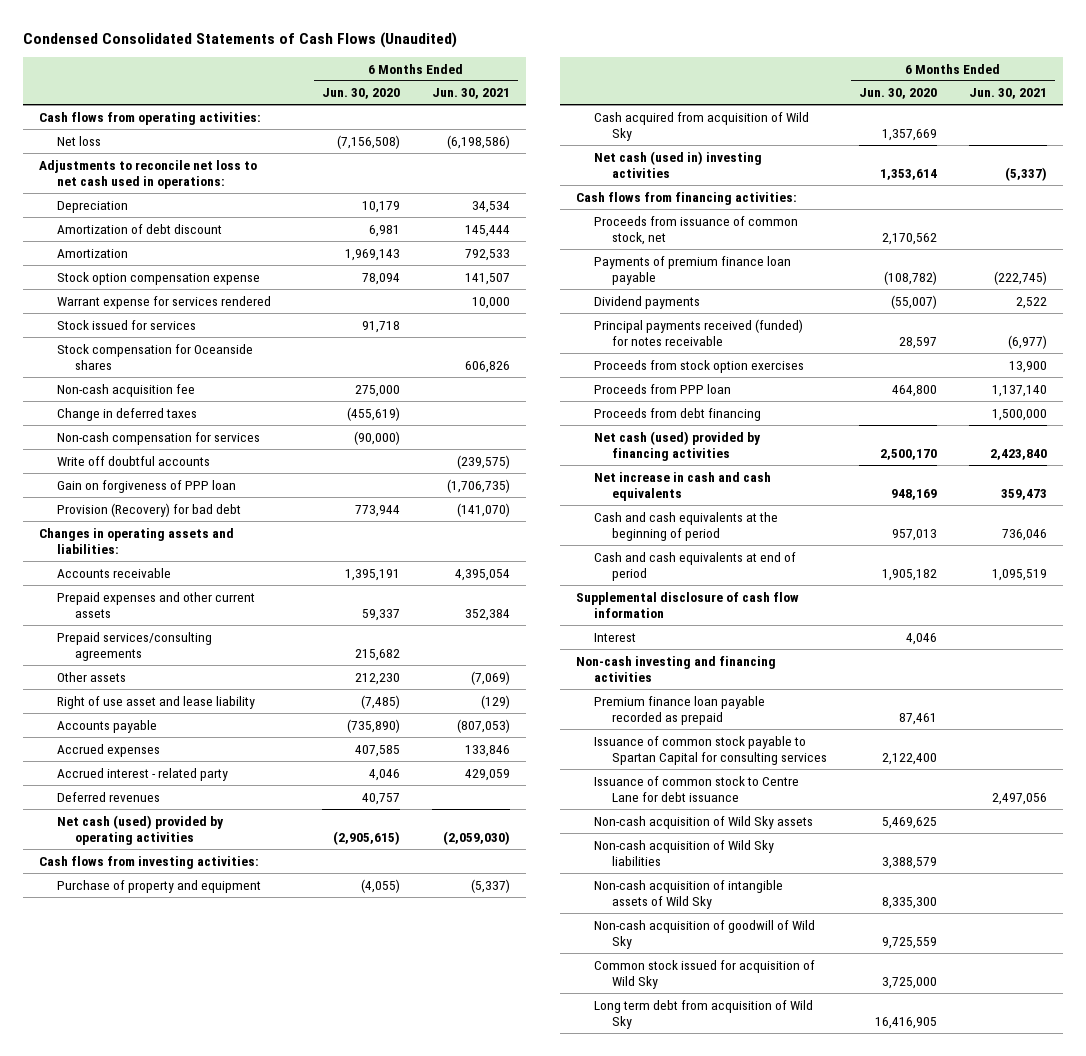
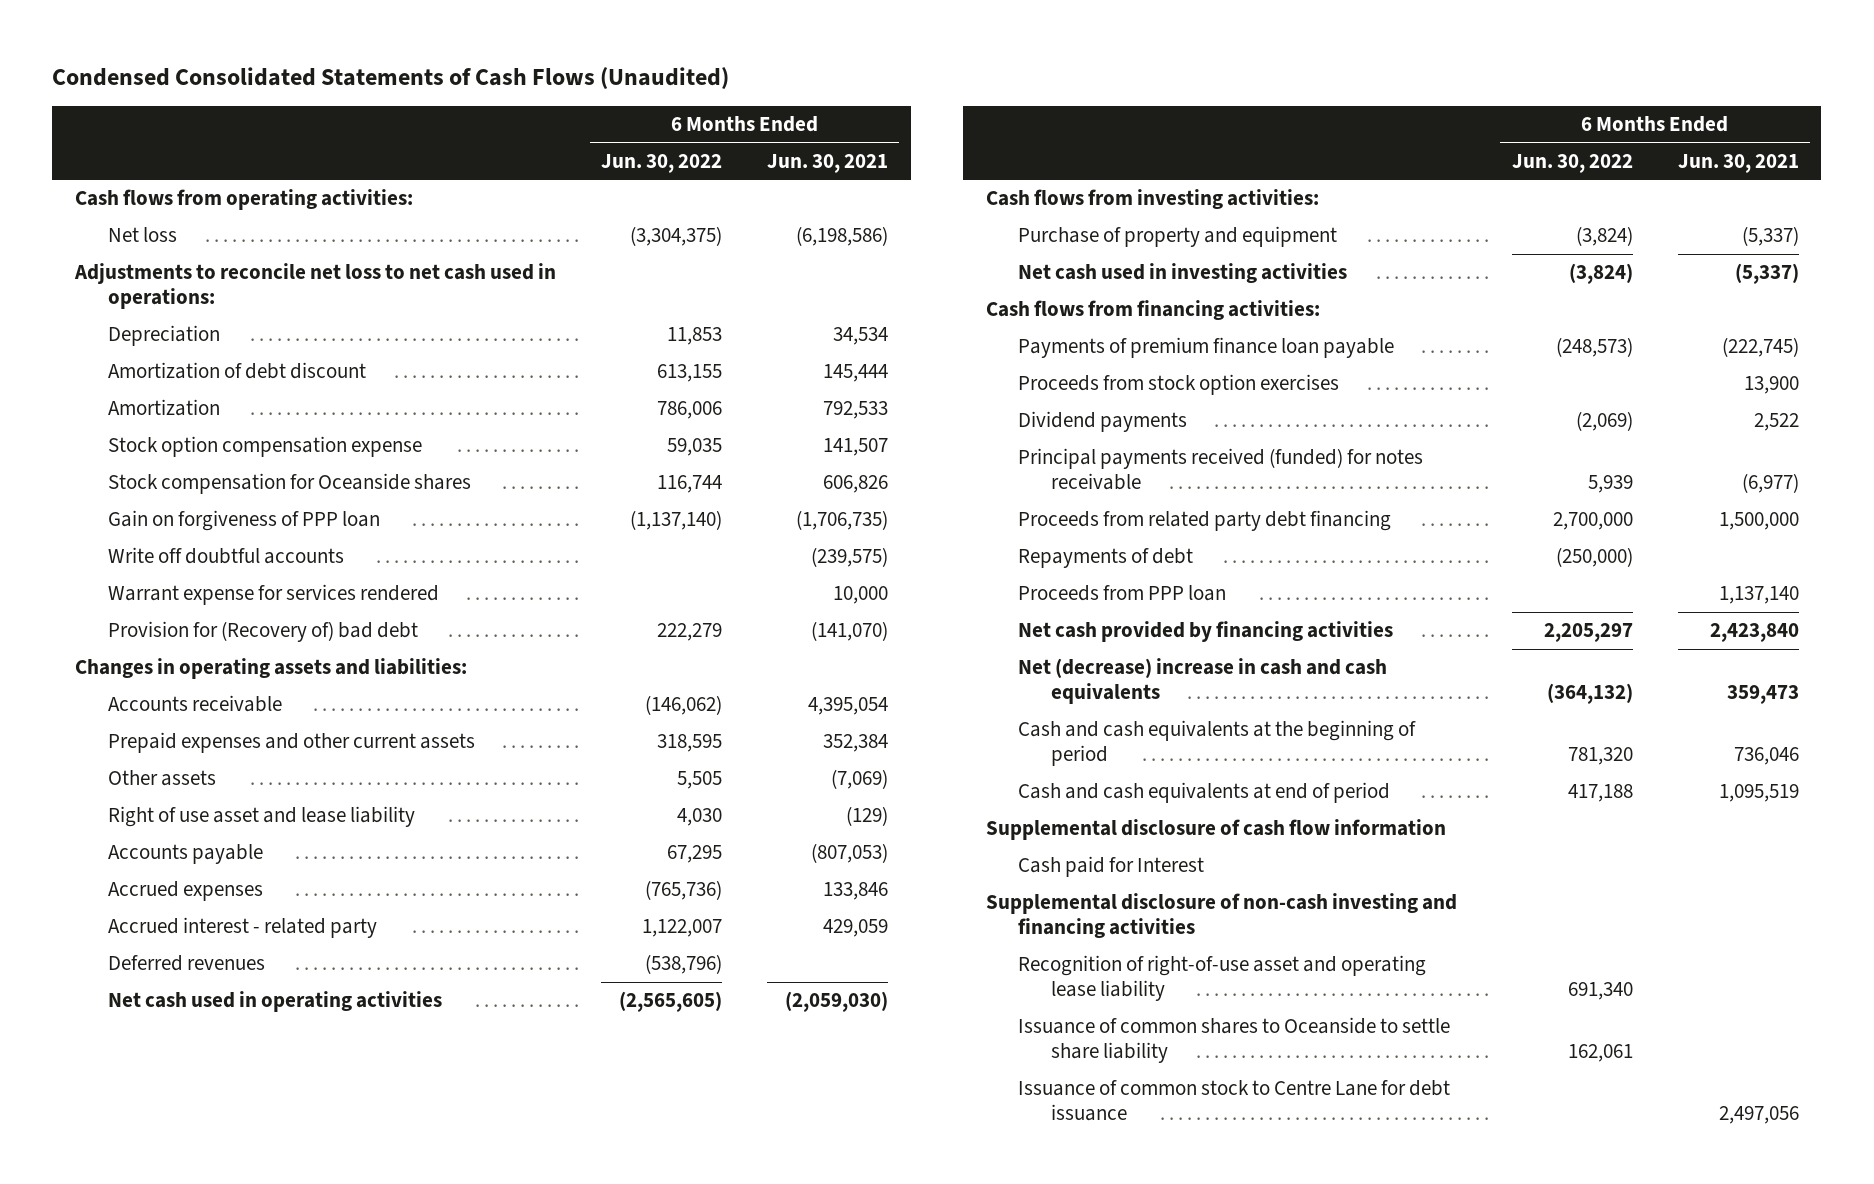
[322,88,401,100] Jun. 30, 2020 -> none
none -> [601,153,723,173] Jun. 30, 2022
[56,319,196,330] Stock issued for services -> none
[56,383,195,397] Non-cash acquisition fee -> none
[56,407,197,421] Change in deferred taxes -> none
[56,431,260,445] Non-cash compensation for services -> none
[56,455,210,466] Write off doubtful accounts -> [107,547,344,565] Write off doubtful accounts
[56,295,271,309] Warrant expense for services rendered -> [107,584,439,606] Warrant expense for services rendered
[56,502,241,517] Provision (Recovery) for bad debt -> [107,621,418,643] Provision for (Recovery of) bad debt
[56,631,212,661] Prepaid services/consulting agreements -> none
[56,814,224,845] Net cash (used) provided by operating activities -> [107,991,442,1013] Net cash used in operating activities
[593,111,809,141] Cash acquired from acquisition of Wild Sky -> none
[593,150,762,178] Net cash (used in) investing activities -> [1018,263,1348,284] Net cash used in investing activities
[593,215,798,245] Proceeds from issuance of common stock, net -> none
[593,359,804,373] Proceeds from stock option exercises -> [1018,374,1340,396] Proceeds from stock option exercises
none -> [1018,510,1392,532] Proceeds from related party debt financing
none -> [1018,548,1194,569] Repayments of debt
[593,407,761,421] Proceeds from debt financing -> none
[593,430,761,461] Net cash (used) provided by financing activities -> [1018,621,1394,643] Net cash provided by financing activities
[593,471,771,501] Net increase in cash and cash equivalents -> [1018,658,1388,705] Net (decrease) increase in cash and cash equivalents
[593,695,765,725] Premium finance loan payable recorded as prepaid -> none
[593,735,827,765] Issuance of common stock payable to Spartan Capital for consulting services -> none
[593,632,636,642] Interest -> [1018,856,1205,878] Cash paid for Interest
[575,655,776,682] Non-cash investing and financing activities -> [985,893,1457,939] Supplemental disclosure of non-cash investing and financing activities
none -> [1018,955,1427,1002] Recognition of right-of-use asset and operating lease liability
none -> [1018,1017,1451,1064] Issuance of common shares to Oceanside to settle share liability
[593,815,813,829] Non-cash acquisition of Wild Sky assets -> none
[593,839,774,866] Non-cash acquisition of Wild Sky liabilities -> none
[593,879,783,909] Non-cash acquisition of intangible assets of Wild Sky -> none
[593,919,815,949] Non-cash acquisition of goodwill of Wild Sky -> none
[593,959,815,989] Common stock issued for acquisition of Wild Sky -> none
[593,999,813,1029] Long term debt from acquisition of Wild Sky -> none

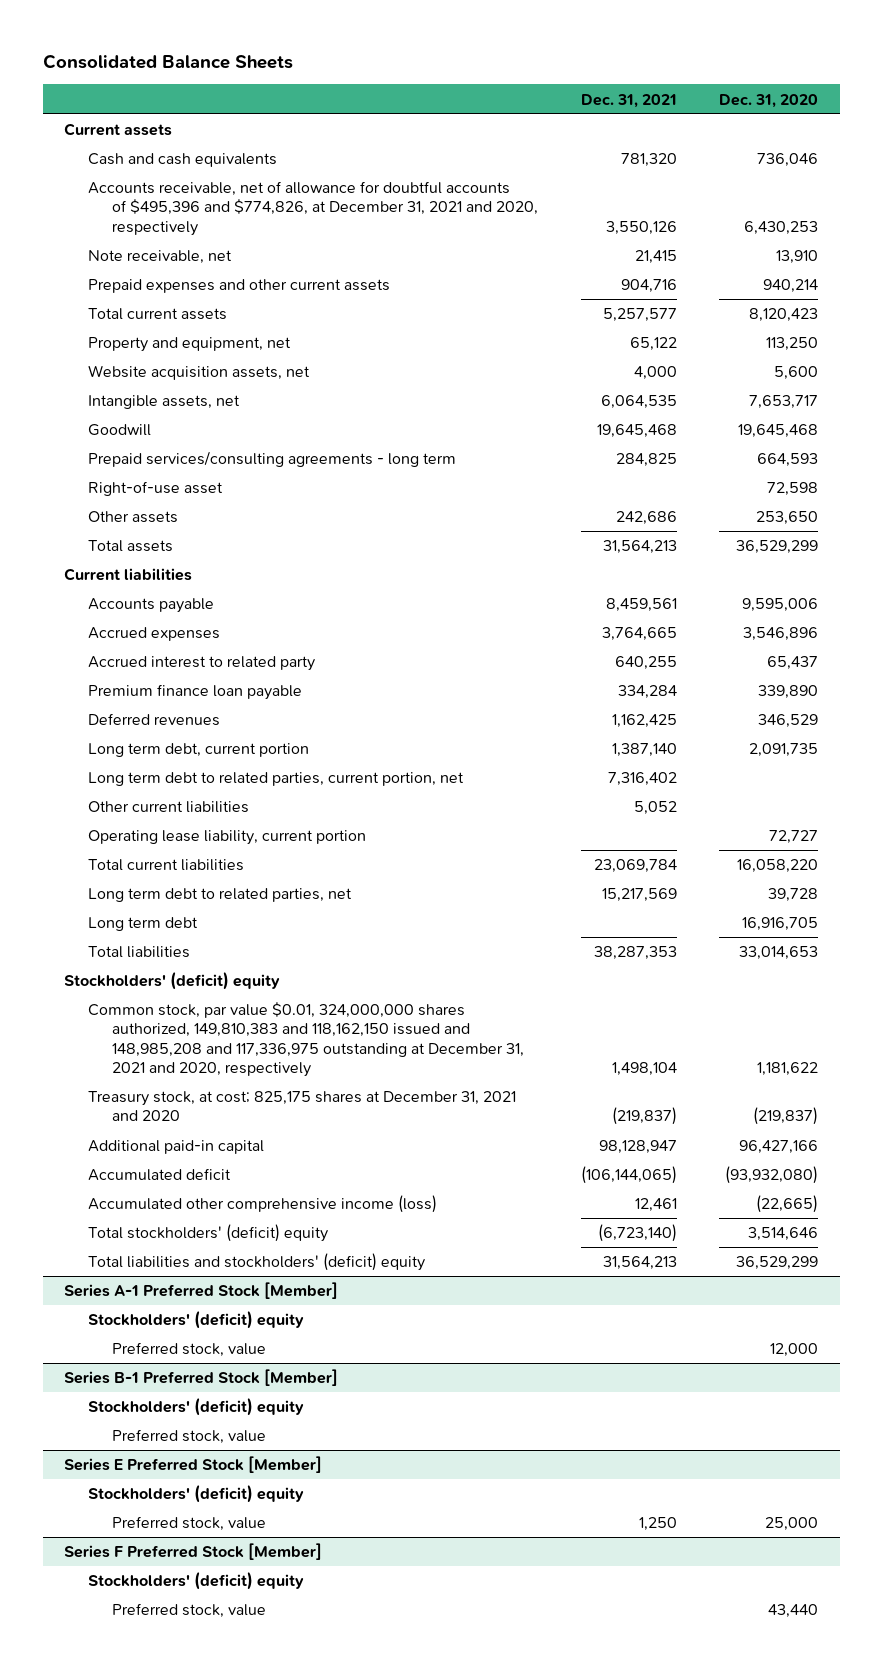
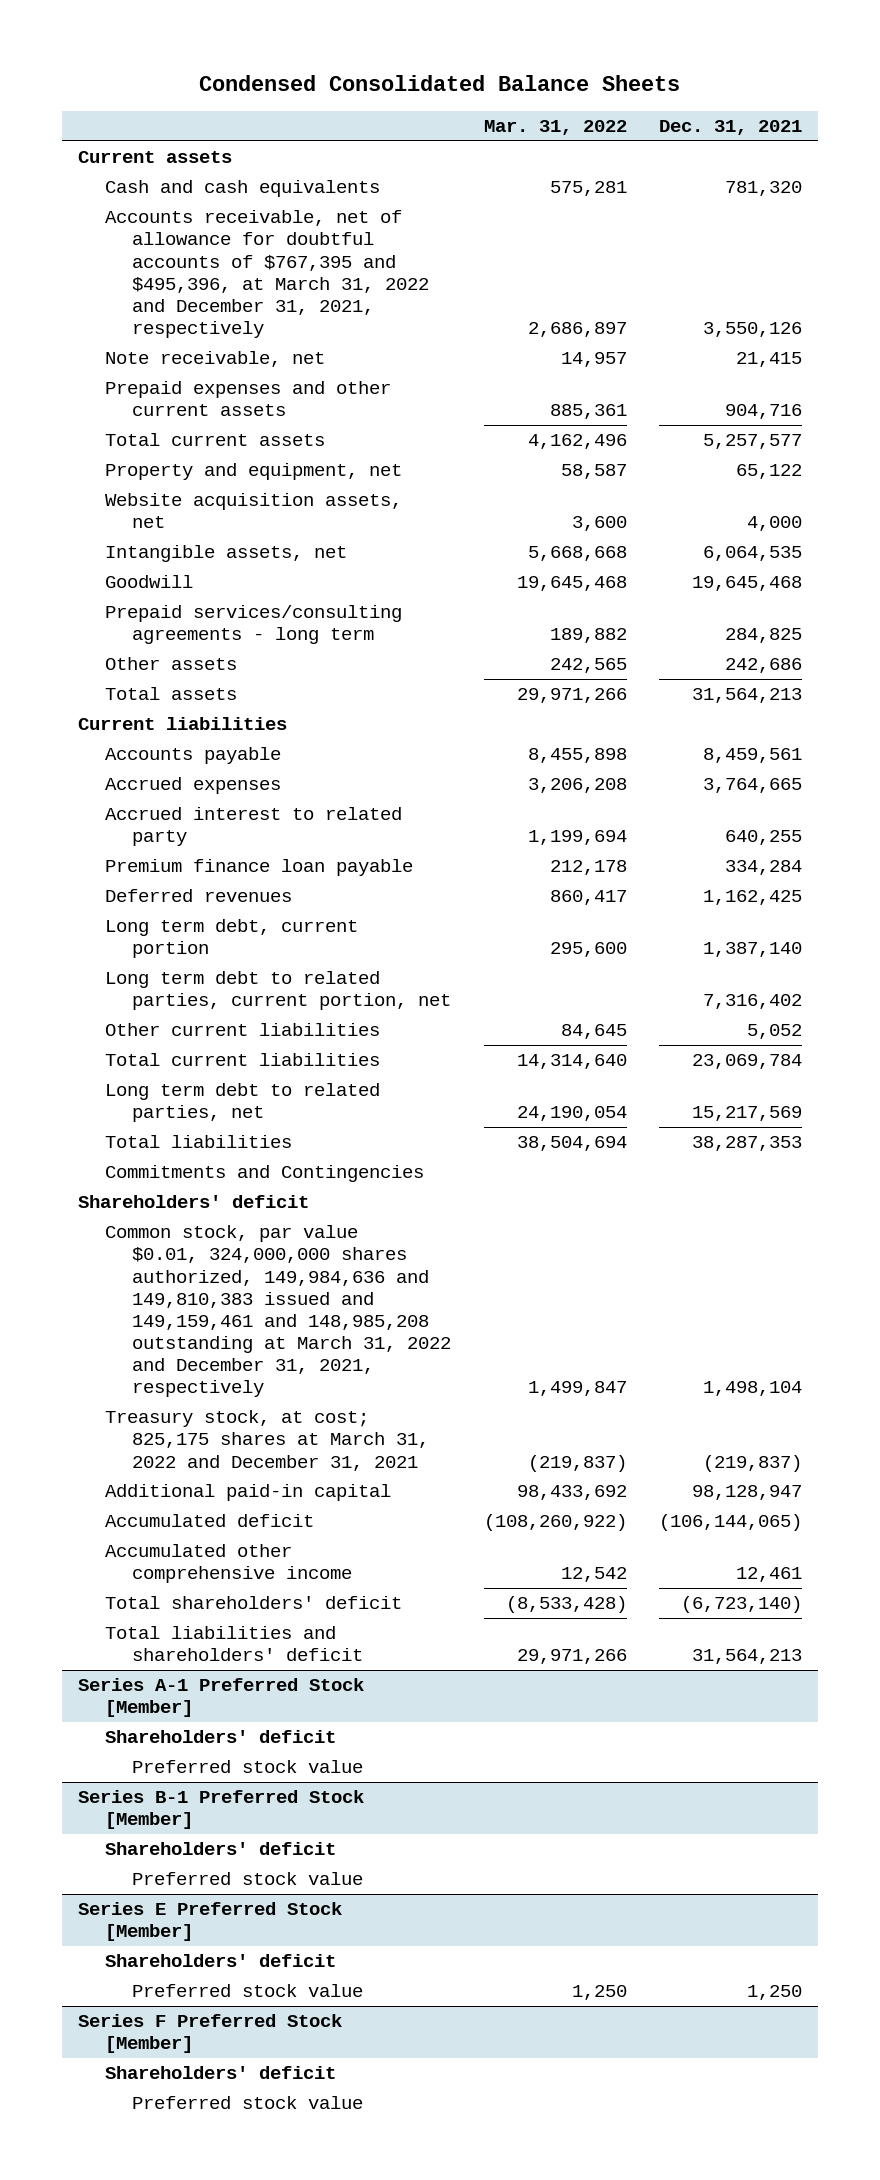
[42,54,293,70] Consolidated Balance Sheets -> [199,75,681,92] Condensed Consolidated Balance Sheets
[719,93,819,108] Dec. 31, 2020 -> none
none -> [483,119,627,135] Mar. 31, 2022
[88,181,538,236] Accounts receivable, net of allowance for doubtful accounts of $495,396 and $774,826, at December 31, 2021 and 2020, respectively -> [105,210,429,338] Accounts receivable, net of allowance for doubtful accounts of $767,395 and $495,396, at March 31, 2022 and December 31, 2021, respectively
[88,481,224,497] Right-of-use asset -> none
[88,830,367,846] Operating lease liability, current portion -> none
[88,917,199,932] Long term debt -> none
none -> [105,1165,425,1183] Commitments and Contingencies
[64,972,281,991] Stockholders' (deficit) equity -> [78,1195,310,1209] Shareholders' deficit
[88,1002,524,1077] Common stock, par value $0.01, 324,000,000 shares authorized, 149,810,383 and 118,162,150 issued and 148,985,208 and 117,336,975 outstanding at December 31, 2021 and 2020, respectively -> [105,1225,451,1398] Common stock, par value $0.01, 324,000,000 shares authorized, 149,984,636 and 149,810,383 issued and 149,159,461 and 148,985,208 outstanding at March 31, 2022 and December 31, 2021, respectively
[88,1091,517,1122] Treasury stock, at cost; 825,175 shares at December 31, 2021 and 2020 -> [105,1410,429,1471] Treasury stock, at cost; 825,175 shares at March 31, 2022 and December 31, 2021
[88,1195,438,1214] Accumulated other comprehensive income (loss) -> [105,1544,352,1584] Accumulated other comprehensive income
[88,1224,329,1243] Total stockholders' (deficit) equity -> [105,1596,403,1610] Total shareholders' deficit
[88,1253,426,1272] Total liabilities and stockholders' (deficit) equity -> [105,1626,363,1662] Total liabilities and shareholders' deficit
[88,1311,305,1330] Stockholders' (deficit) equity -> [105,1730,337,1744] Shareholders' deficit
[111,1342,266,1358] Preferred stock, value -> [131,1760,363,1774] Preferred stock value
[88,1398,305,1417] Stockholders' (deficit) equity -> [105,1842,337,1856] Shareholders' deficit
[111,1429,266,1445] Preferred stock, value -> [131,1872,363,1886] Preferred stock value
[88,1485,305,1504] Stockholders' (deficit) equity -> [105,1954,337,1968] Shareholders' deficit
[111,1516,266,1532] Preferred stock, value -> [131,1984,363,1998] Preferred stock value
[88,1572,305,1591] Stockholders' (deficit) equity -> [105,2066,337,2080] Shareholders' deficit
[111,1603,266,1619] Preferred stock, value -> [131,2096,363,2110] Preferred stock value

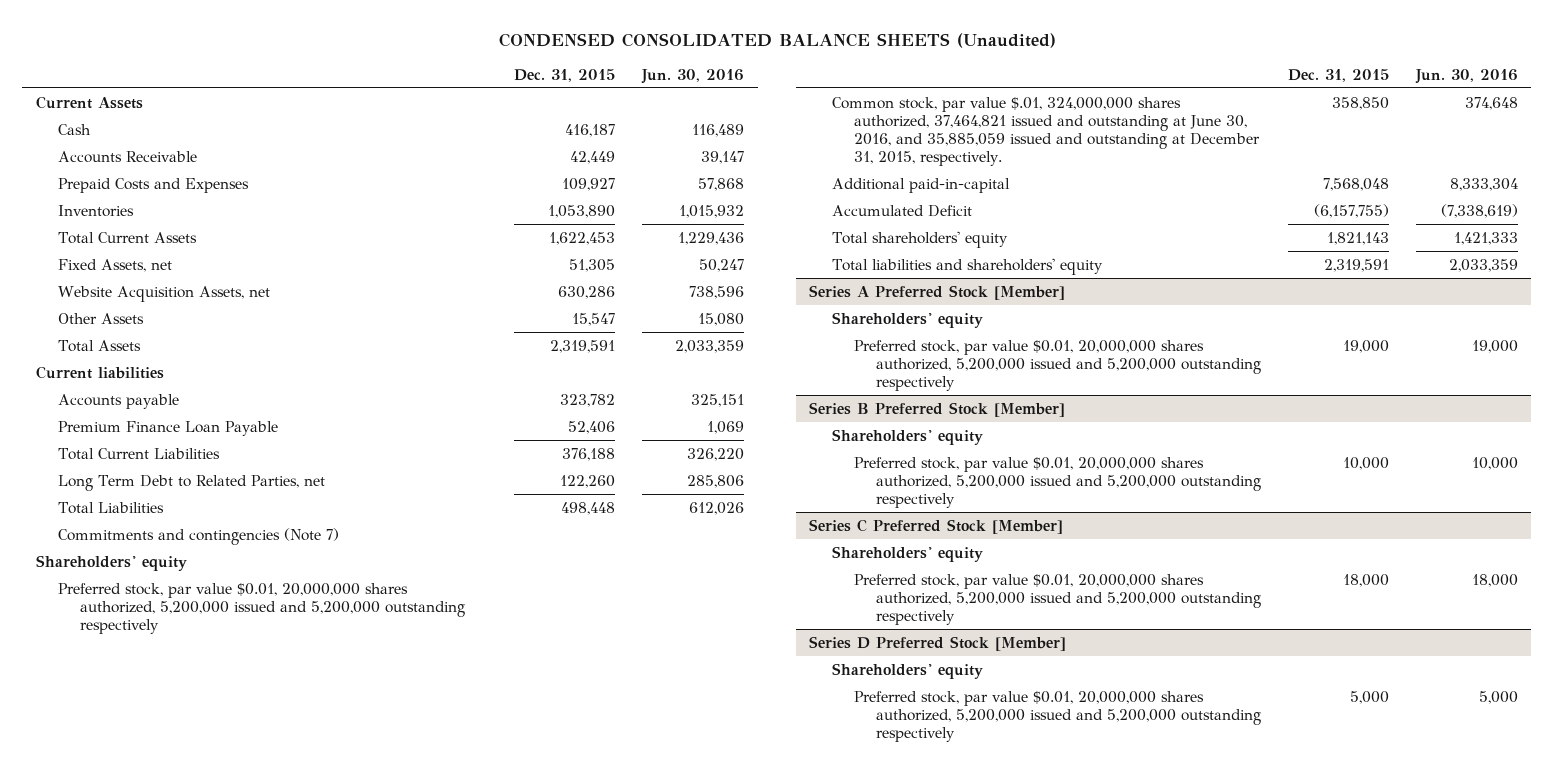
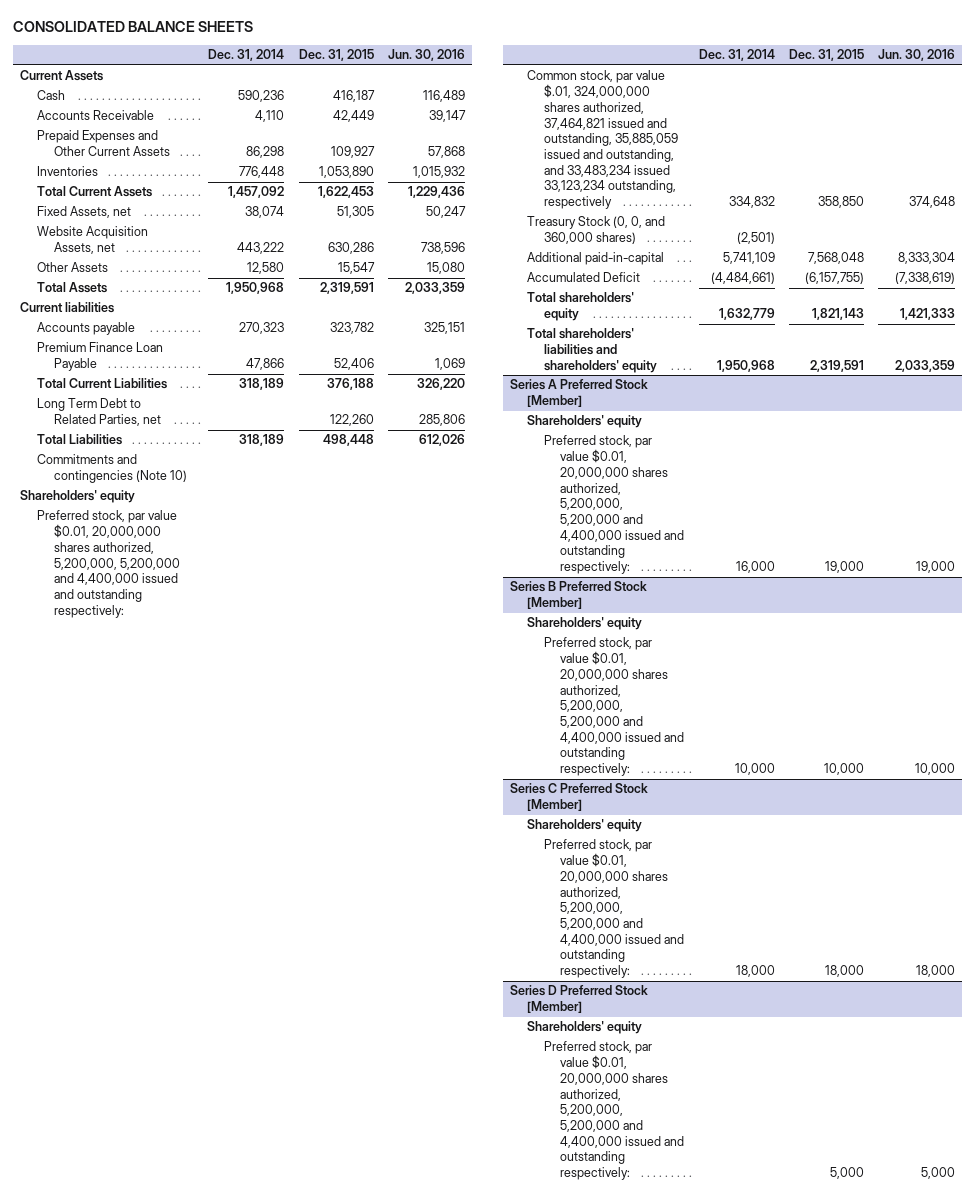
[498,32,1056,48] CONDENSED CONSOLIDATED BALANCE SHEETS (Unaudited) -> [13,21,254,33] CONSOLIDATED BALANCE SHEETS
none -> [208,49,285,62] Dec. 31, 2014
[57,177,249,193] Prepaid Costs and Expenses -> [36,130,170,157] Prepaid Expenses and Other Current Assets
[57,527,339,545] Commitments and contingencies (Note 7) -> [36,454,187,484] Commitments and contingencies (Note 10)
[57,582,465,634] Preferred stock, par value $0.01, 20,000,000 shares authorized, 5,200,000 issued and 5,200,000 outstanding respectively -> [36,510,180,618] Preferred stock, par value $0.01, 20,000,000 shares authorized, 5,200,000, 5,200,000 and 4,400,000 issued and outstanding respectively:
[831,96,1260,167] Common stock, par value $.01, 324,000,000 shares authorized, 37,464,821 issued and outstanding at June 30, 2016, and 35,885,059 issued and outstanding at December 31, 2015, respectively. -> [527,70,678,210] Common stock, par value $.01, 324,000,000 shares authorized, 37,464,821 issued and outstanding, 35,885,059 issued and outstanding, and 33,483,234 issued 33,123,234 outstanding, respectively
none -> [527,216,666,245] Treasury Stock (0, 0, and 360,000 shares)
[831,257,1103,275] Total liabilities and shareholders' equity -> [527,328,657,373] Total shareholders' liabilities and shareholders' equity
[853,339,1261,391] Preferred stock, par value $0.01, 20,000,000 shares authorized, 5,200,000 issued and 5,200,000 outstanding respectively -> [543,435,685,575] Preferred stock, par value $0.01, 20,000,000 shares authorized, 5,200,000, 5,200,000 and 4,400,000 issued and outstanding respectively:
[853,456,1261,508] Preferred stock, par value $0.01, 20,000,000 shares authorized, 5,200,000 issued and 5,200,000 outstanding respectively -> [543,637,685,777] Preferred stock, par value $0.01, 20,000,000 shares authorized, 5,200,000, 5,200,000 and 4,400,000 issued and outstanding respectively:
[853,573,1261,625] Preferred stock, par value $0.01, 20,000,000 shares authorized, 5,200,000 issued and 5,200,000 outstanding respectively -> [543,839,685,979] Preferred stock, par value $0.01, 20,000,000 shares authorized, 5,200,000, 5,200,000 and 4,400,000 issued and outstanding respectively:
[853,690,1261,742] Preferred stock, par value $0.01, 20,000,000 shares authorized, 5,200,000 issued and 5,200,000 outstanding respectively -> [543,1041,685,1181] Preferred stock, par value $0.01, 20,000,000 shares authorized, 5,200,000, 5,200,000 and 4,400,000 issued and outstanding respectively:

